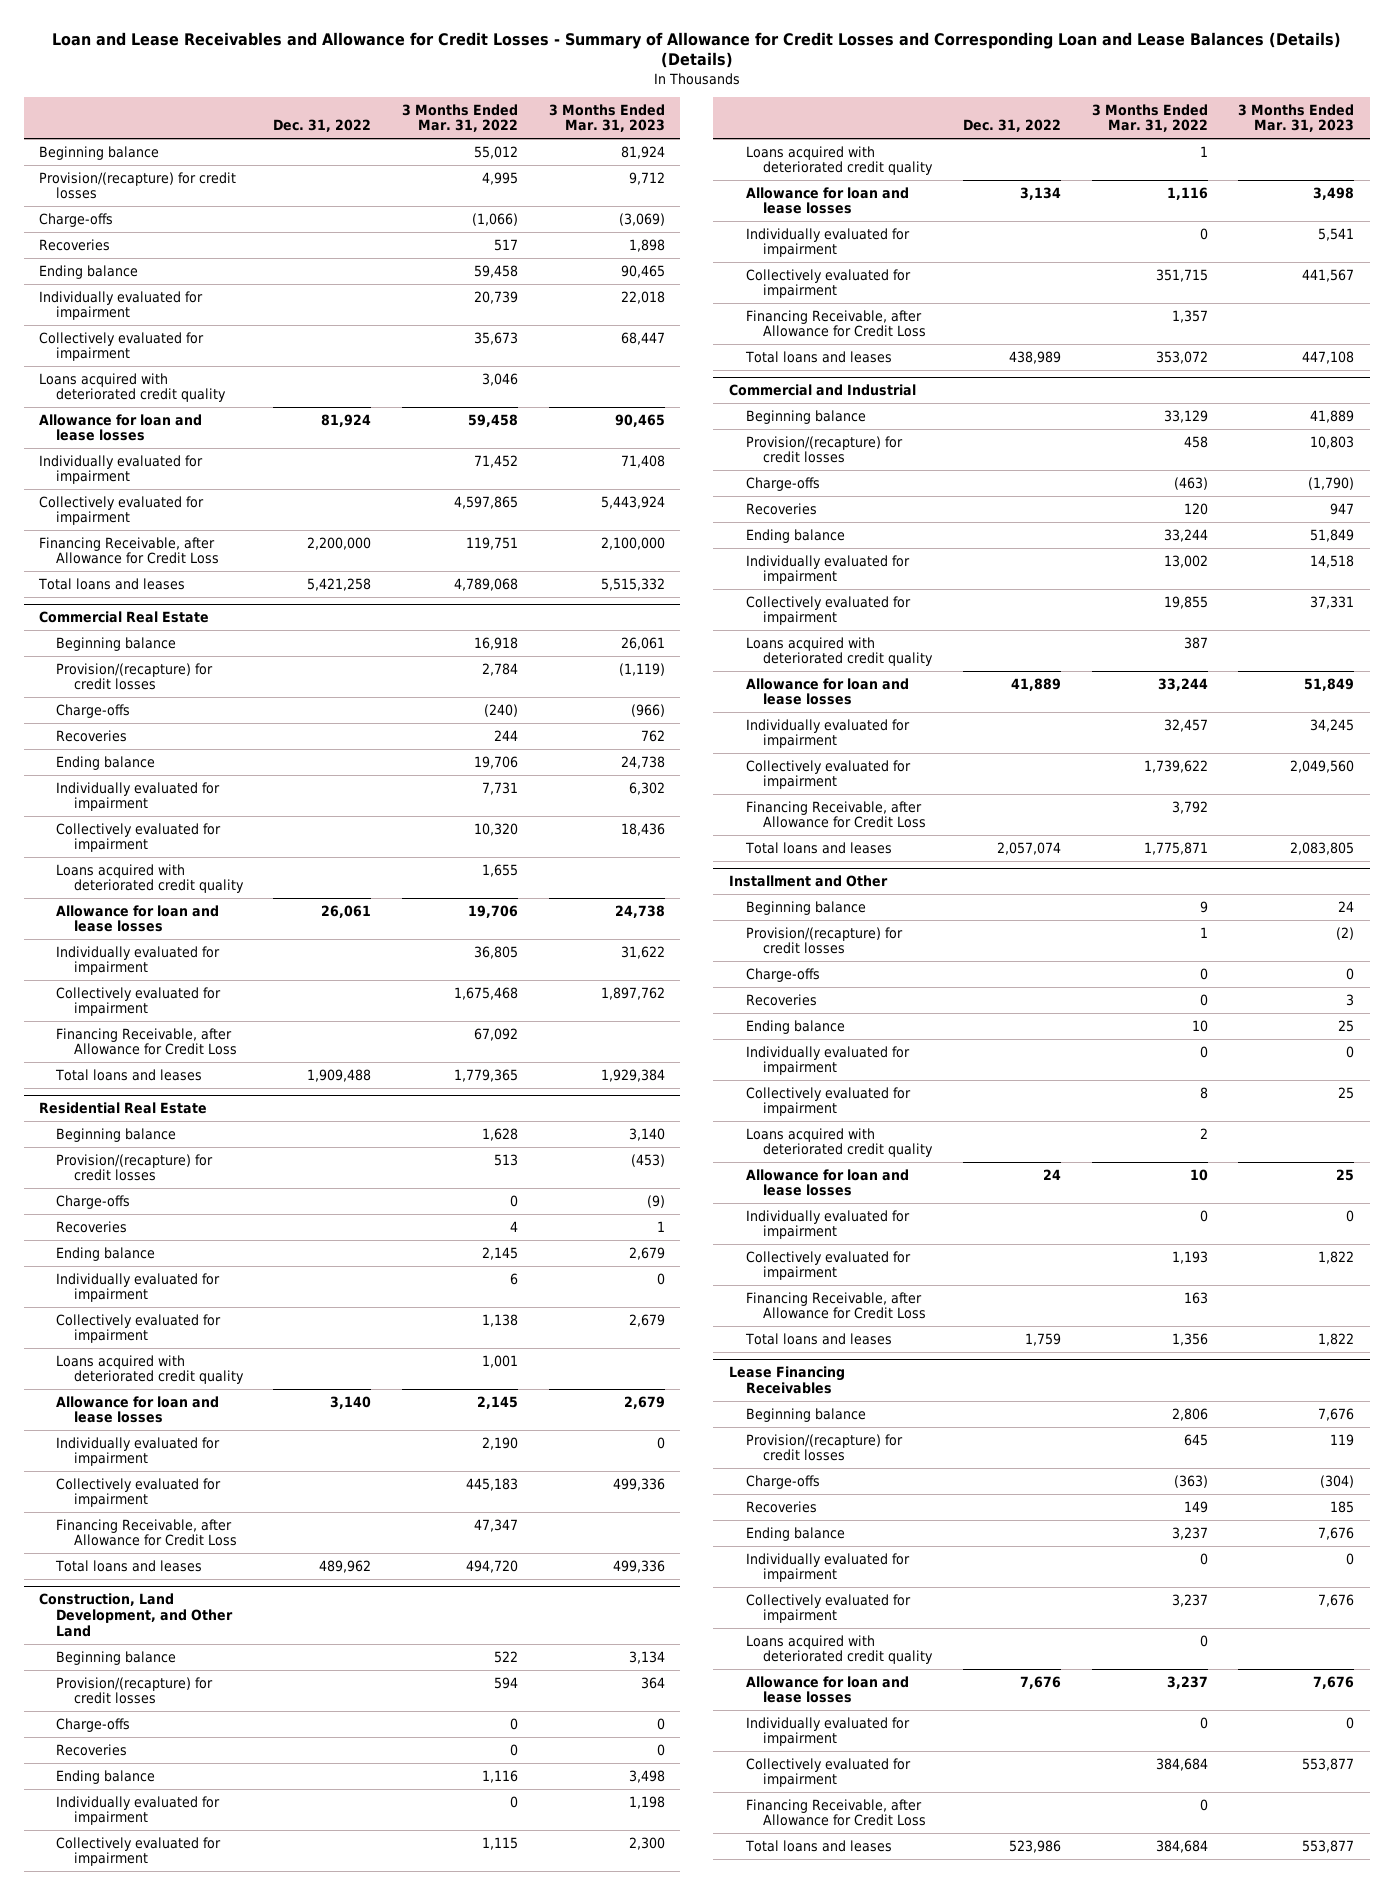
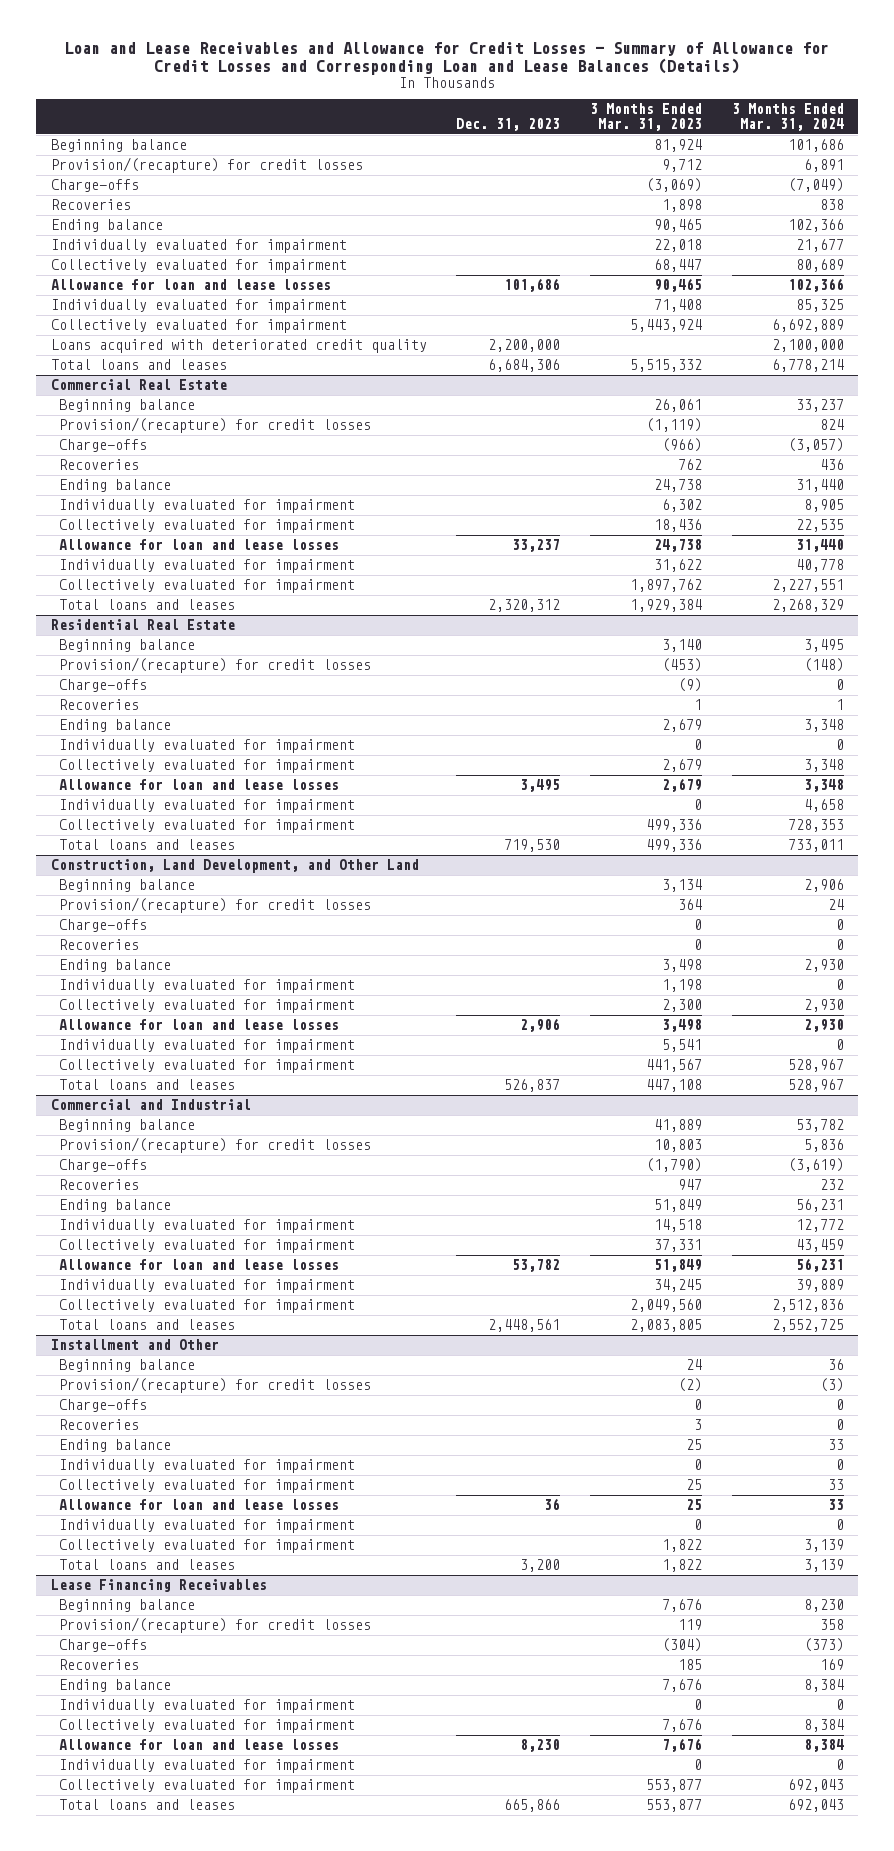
[51,31,1341,69] Loan and Lease Receivables and Allowance for Credit Losses - Summary of Allowance for Credit Losses and Corresponding Loan and Lease Balances (Details) (Details) -> [64,42,830,76] Loan and Lease Receivables and Allowance for Credit Losses - Summary of Allowance for Credit Losses and Corresponding Loan and Lease Balances (Details)
[273,119,372,133] Dec. 31, 2022 -> none
[401,103,518,133] 3 Months Ended Mar. 31, 2022 -> none
none -> [456,118,561,132] Dec. 31, 2023
none -> [731,103,844,132] 3 Months Ended Mar. 31, 2024
[39,536,220,565] Financing Receivable, after Allowance for Credit Loss -> none
[39,372,227,403] Loans acquired with deteriorated credit quality -> [50,339,427,354] Loans acquired with deteriorated credit quality
[56,863,244,894] Loans acquired with deteriorated credit quality -> none
[56,1027,237,1056] Financing Receivable, after Allowance for Credit Loss -> none
[56,1354,244,1385] Loans acquired with deteriorated credit quality -> none
[56,1518,237,1547] Financing Receivable, after Allowance for Credit Loss -> none
[746,145,934,176] Loans acquired with deteriorated credit quality -> none
[746,309,927,338] Financing Receivable, after Allowance for Credit Loss -> none
[746,636,934,667] Loans acquired with deteriorated credit quality -> none
[746,800,927,829] Financing Receivable, after Allowance for Credit Loss -> none
[746,1127,934,1158] Loans acquired with deteriorated credit quality -> none
[746,1291,927,1320] Financing Receivable, after Allowance for Credit Loss -> none
[746,1634,934,1665] Loans acquired with deteriorated credit quality -> none
[746,1798,927,1827] Financing Receivable, after Allowance for Credit Loss -> none

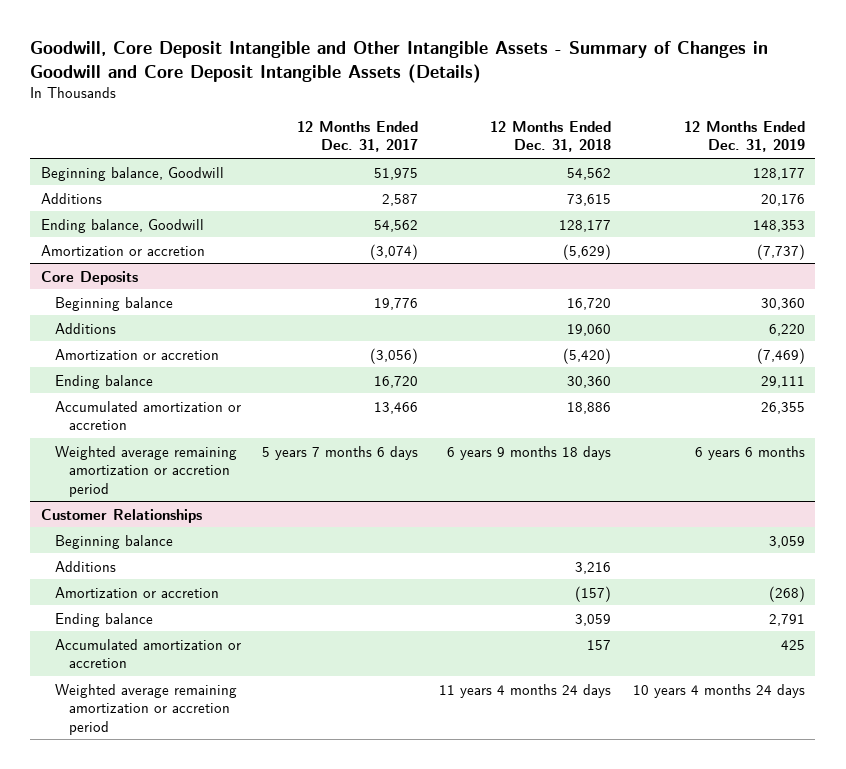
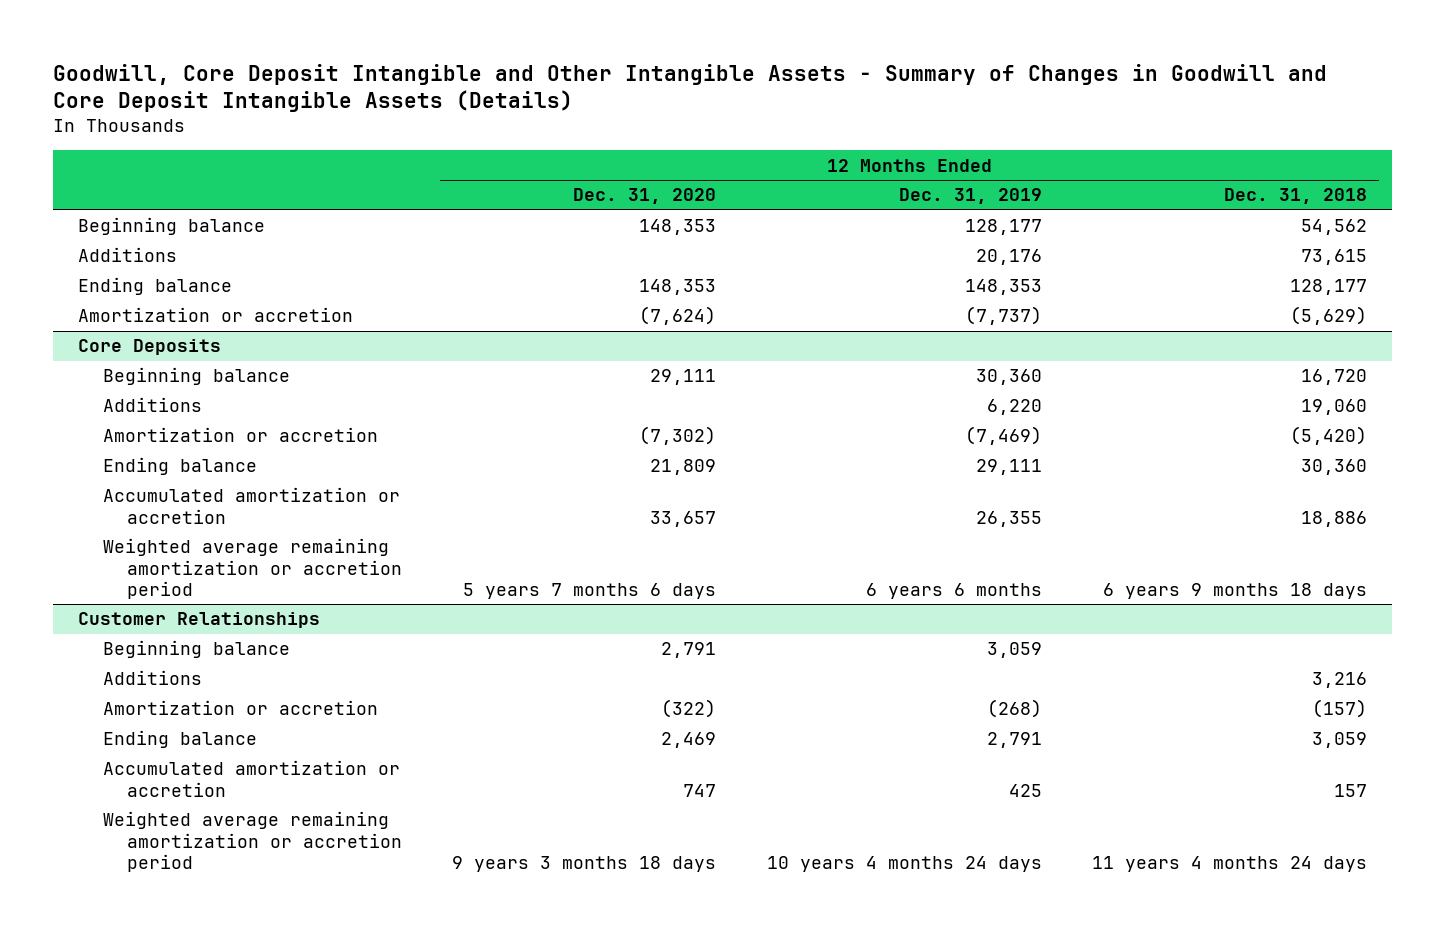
[297,120,419,153] 12 Months Ended Dec. 31, 2017 -> none
none -> [573,188,717,205] Dec. 31, 2020
[40,166,224,181] Beginning balance, Goodwill -> [77,217,265,236] Beginning balance
[40,218,204,233] Ending balance, Goodwill -> [77,277,232,296] Ending balance

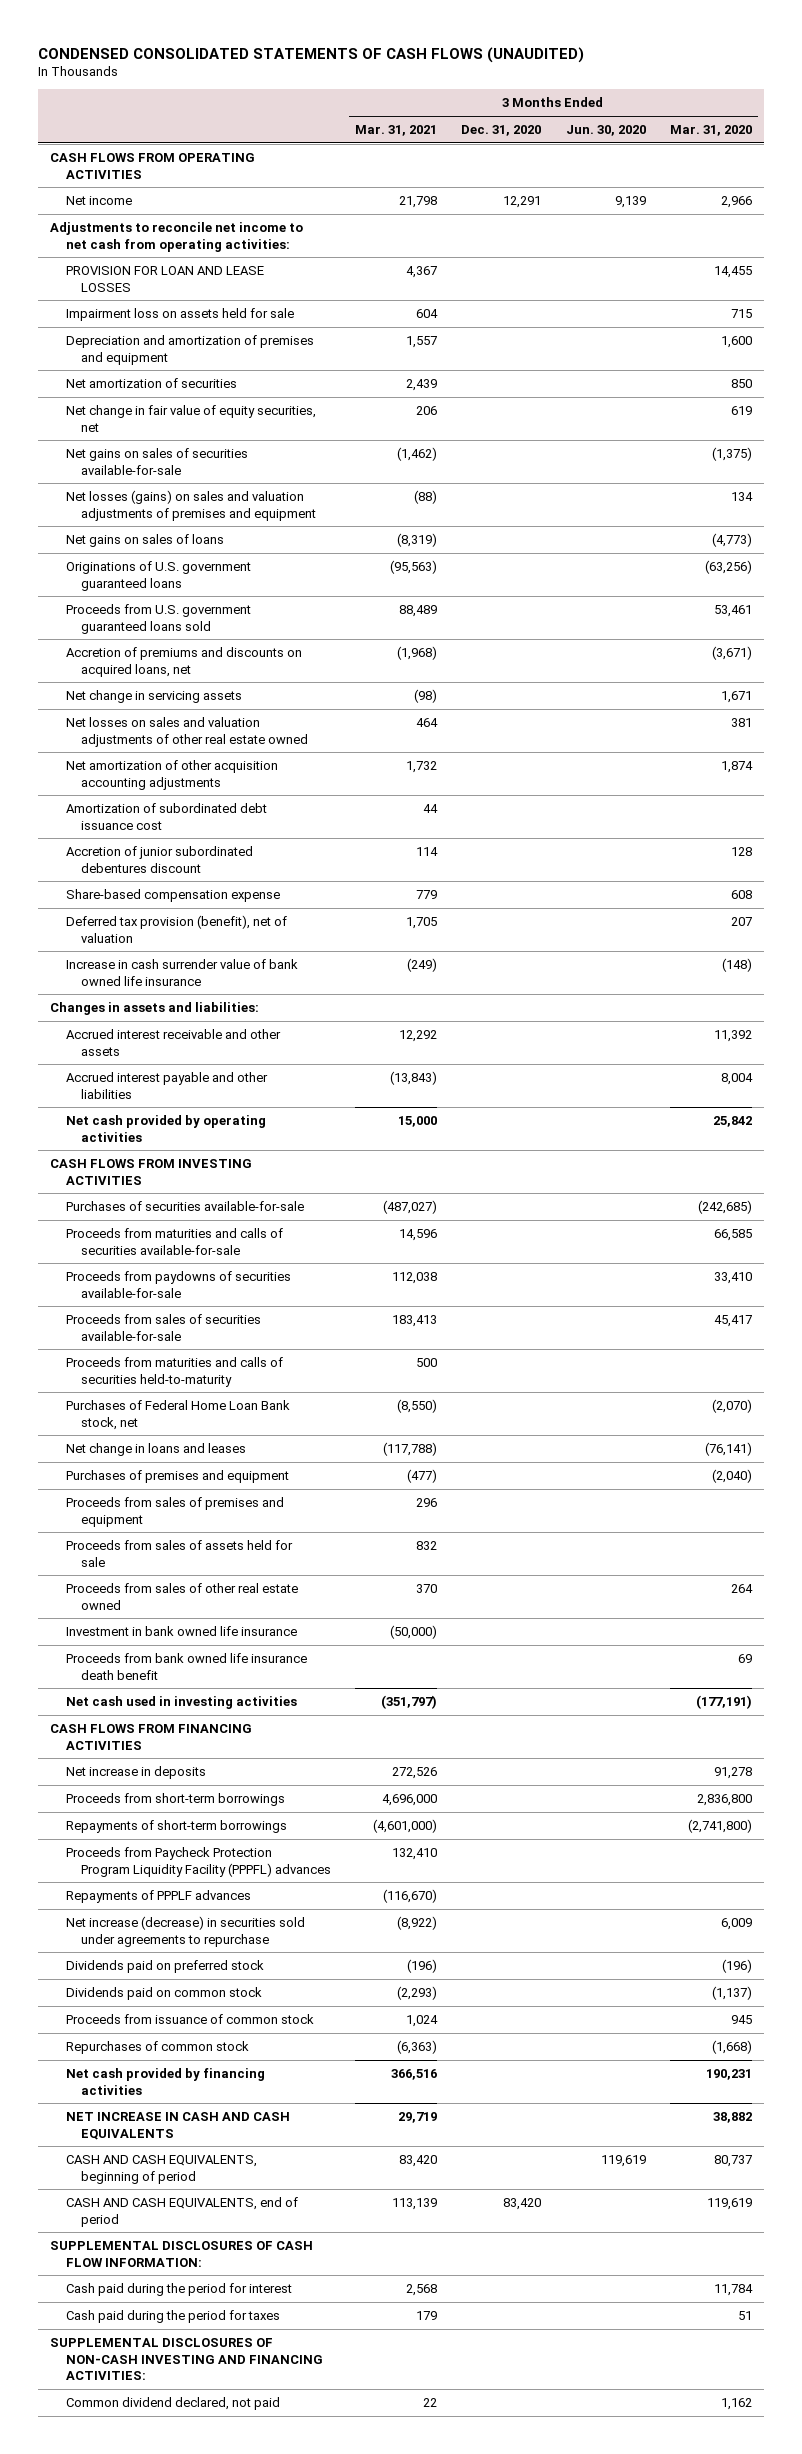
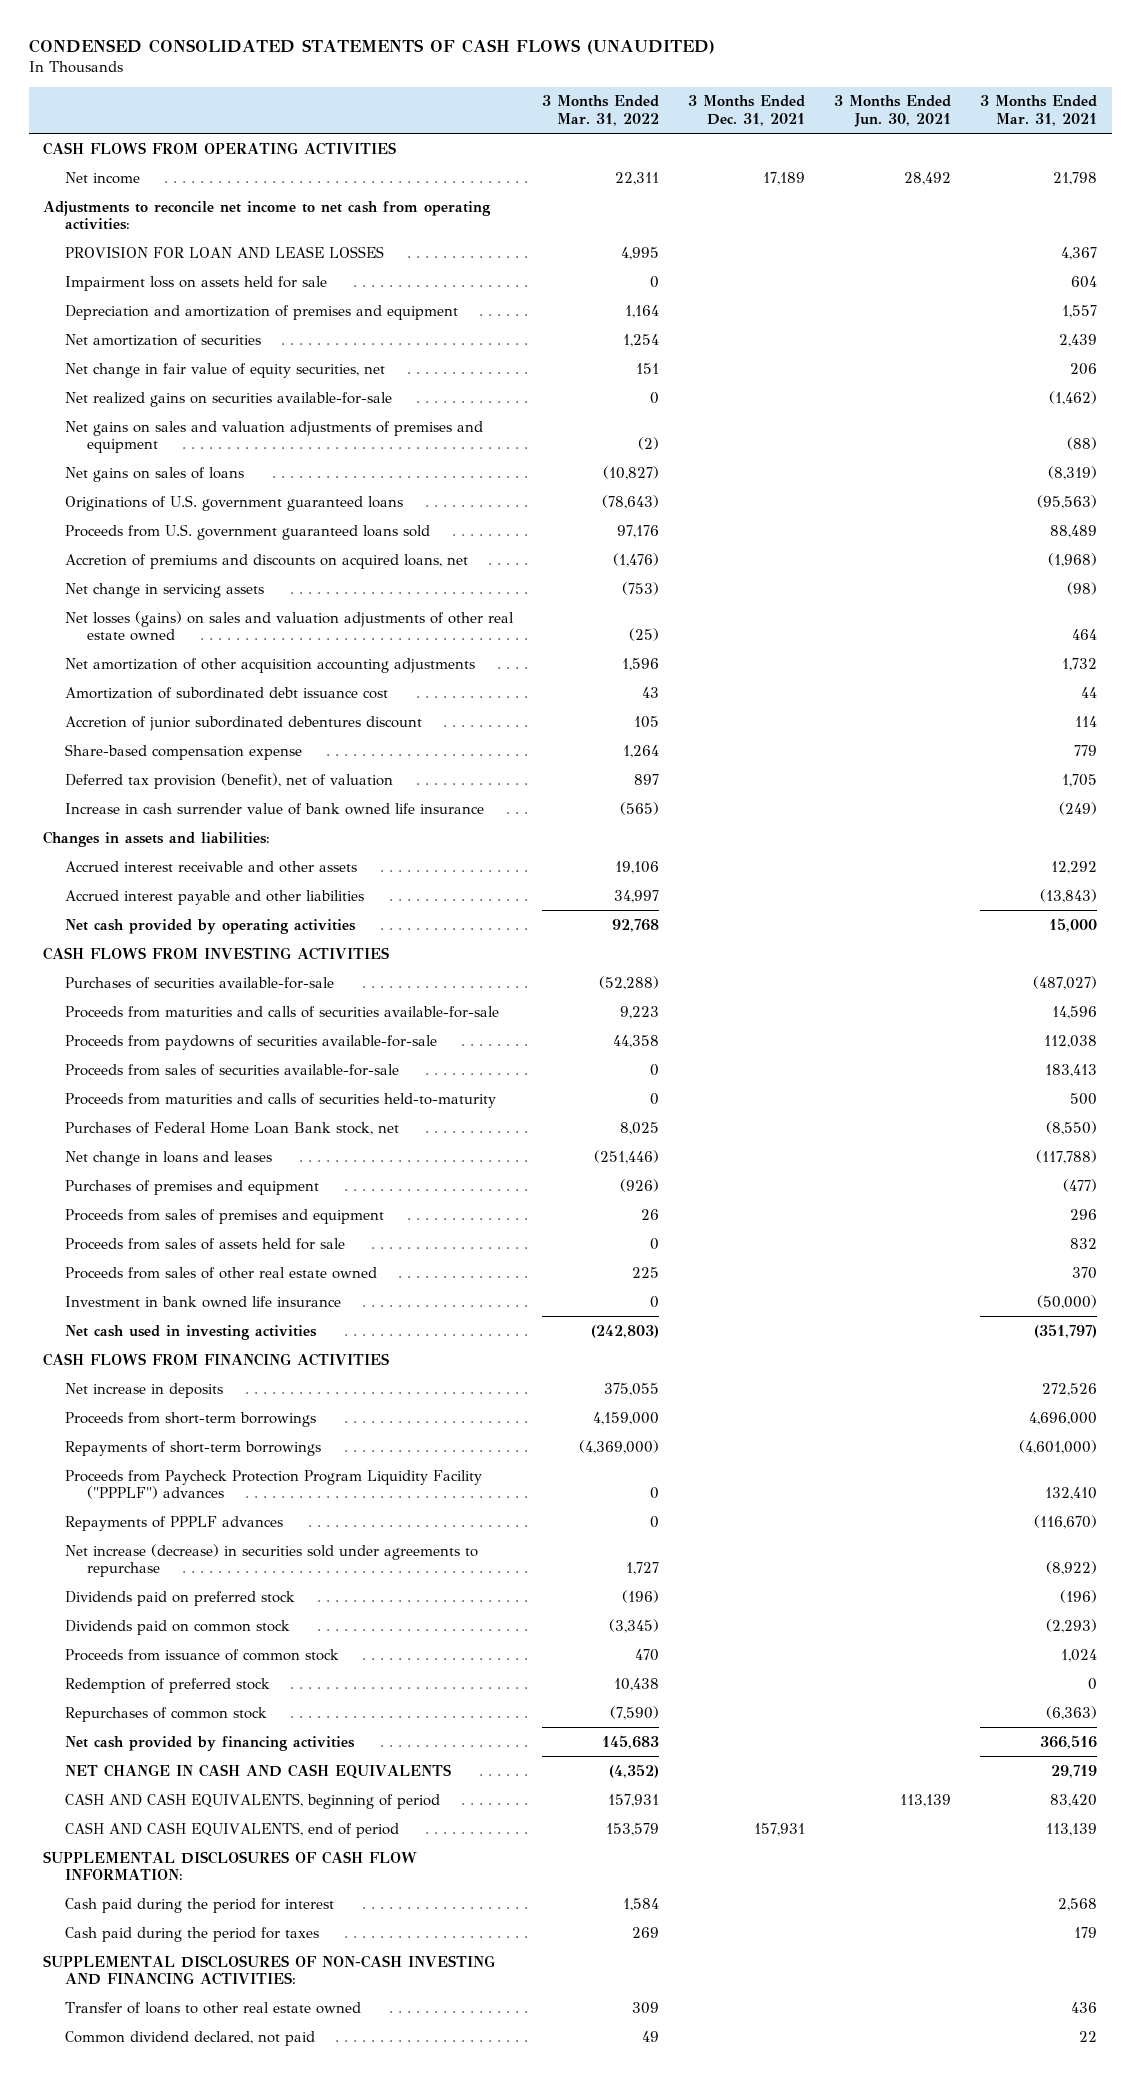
[461,125,542,137] Dec. 31, 2020 -> none
[565,125,646,137] Jun. 30, 2020 -> none
[669,125,752,137] Mar. 31, 2020 -> none
none -> [542,95,660,126] 3 Months Ended Mar. 31, 2022
none -> [688,95,806,126] 3 Months Ended Dec. 31, 2021
none -> [834,95,952,127] 3 Months Ended Jun. 30, 2021
[65,448,248,475] Net gains on sales of securities available-for-sale -> [65,391,393,407] Net realized gains on securities available-for-sale
[65,490,317,521] Net losses (gains) on sales and valuation adjustments of premises and equipment -> [65,420,484,453] Net gains on sales and valuation adjustments of premises and equipment
[65,717,309,747] Net losses on sales and valuation adjustments of other real estate owned -> [65,610,515,641] Net losses (gains) on sales and valuation adjustments of other real estate owned
[65,1653,307,1680] Proceeds from bank owned life insurance death benefit -> none
[65,1847,332,1877] Proceeds from Paycheck Protection Program Liquidity Facility (PPPFL) advances -> [65,1469,483,1499] Proceeds from Paycheck Protection Program Liquidity Facility ("PPPLF") advances
none -> [65,1677,271,1693] Redemption of preferred stock
[65,2112,290,2140] NET INCREASE IN CASH AND CASH EQUIVALENTS -> [65,1763,452,1779] NET CHANGE IN CASH AND CASH EQUIVALENTS
none -> [65,2001,362,2014] Transfer of loans to other real estate owned

